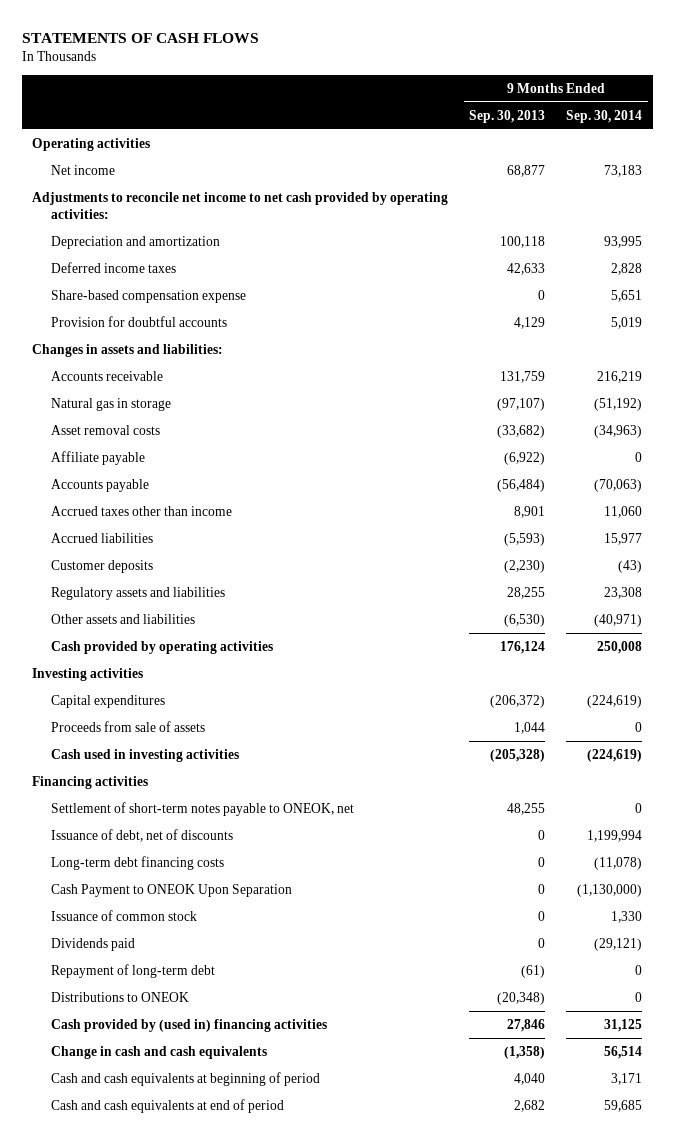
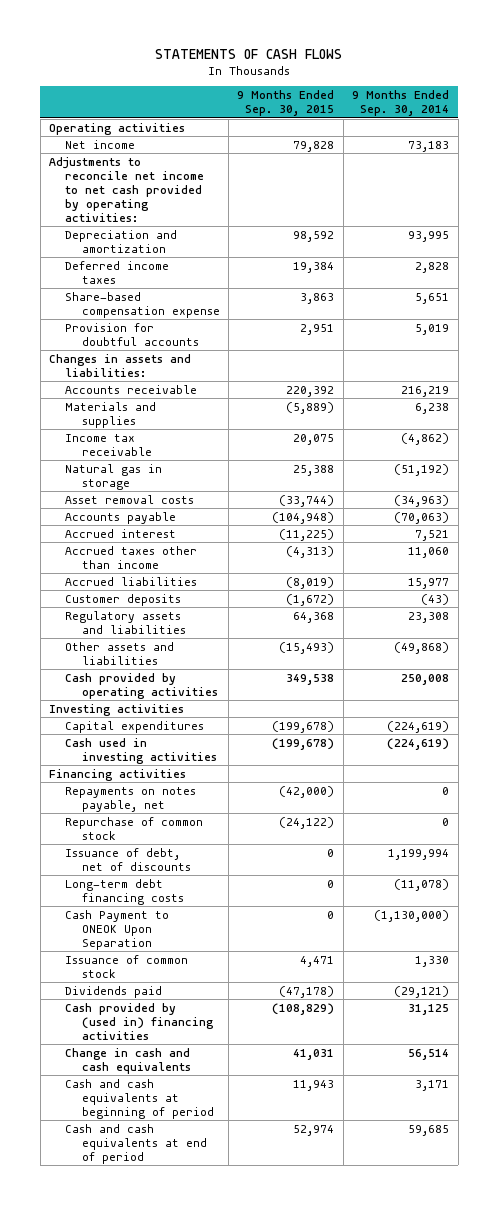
[469,109,546,123] Sep. 30, 2013 -> none
none -> [237,90,335,117] 9 Months Ended Sep. 30, 2015
none -> [65,401,157,428] Materials and supplies
none -> [65,433,152,456] Income tax receivable
[51,450,146,465] Affiliate payable -> none
none -> [65,528,177,538] Accrued interest
[594,613,643,627] (40,971) -> [394,641,450,654] (49,868)
[51,720,206,732] Proceeds from sale of assets -> none
[51,801,355,816] Settlement of short-term notes payable to ONEOK, net -> none
none -> [65,786,197,812] Repayments on notes payable, net
none -> [65,816,204,840] Repurchase of common stock
[51,963,216,978] Repayment of long-term debt -> none
[51,991,190,1002] Distributions to ONEOK -> none

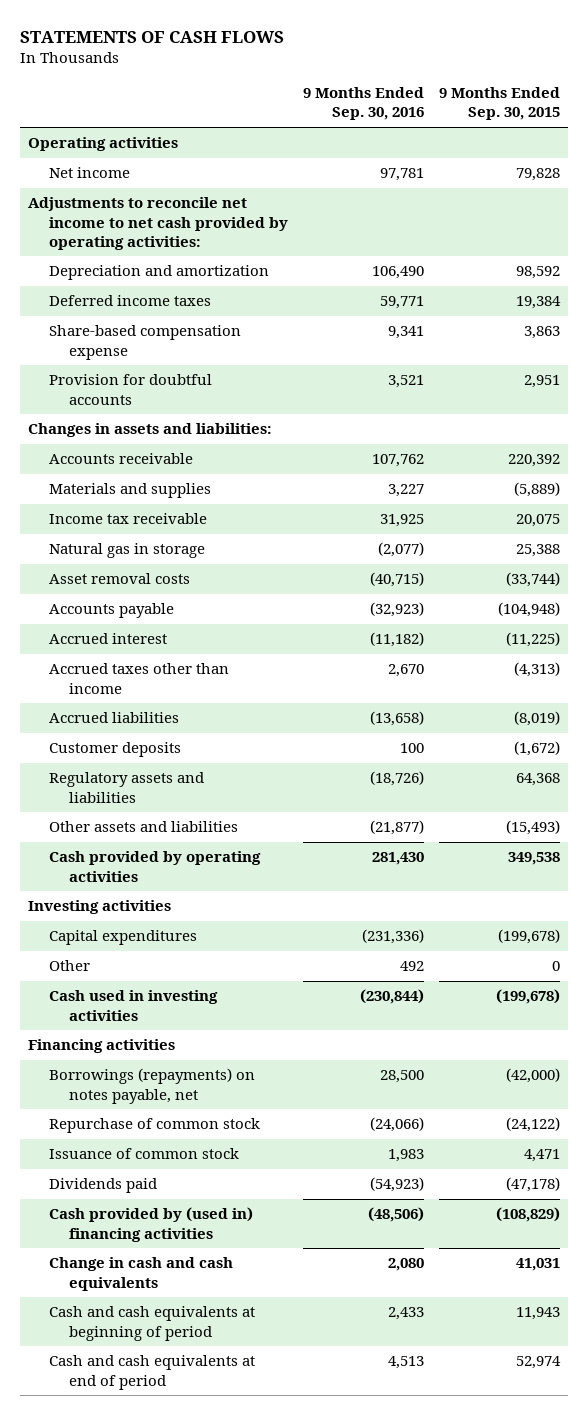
[352,90,450,117] 9 Months Ended Sep. 30, 2014 -> none
none -> [302,87,424,121] 9 Months Ended Sep. 30, 2016
none -> [48,960,90,972] Other
[65,786,197,812] Repayments on notes payable, net -> [48,1068,255,1104] Borrowings (repayments) on notes payable, net
[65,847,191,871] Issuance of debt, net of discounts -> none
[65,878,184,905] Long-term debt financing costs -> none
[65,909,170,950] Cash Payment to ONEOK Upon Separation -> none

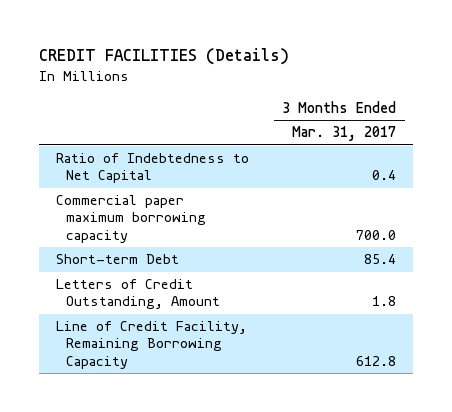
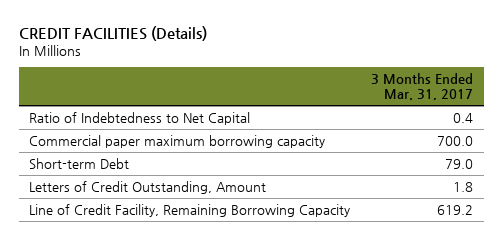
[364,254,397,265] 85.4 -> [445,158,474,169] 79.0
[356,355,397,366] 612.8 -> [437,204,474,215] 619.2

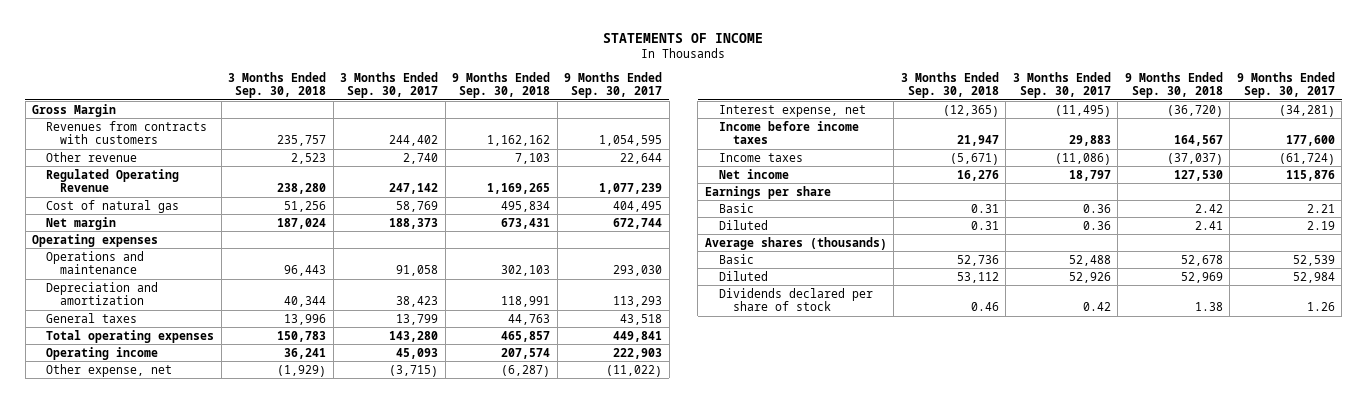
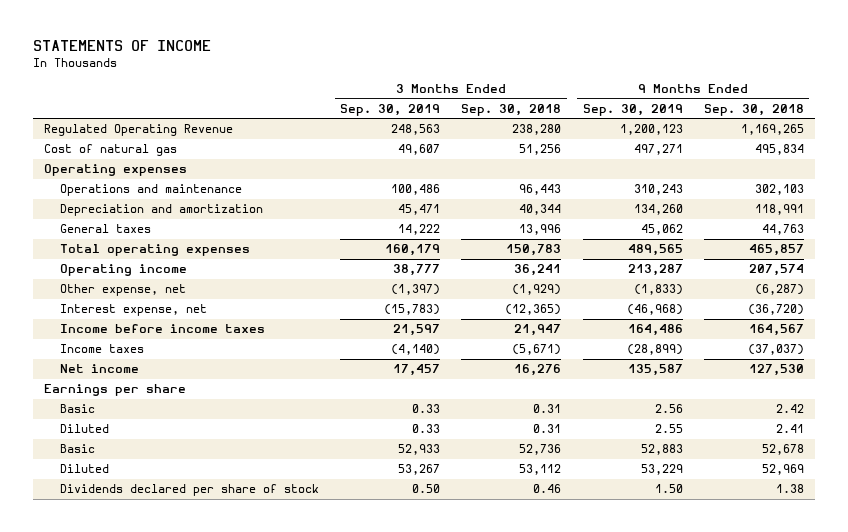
[340,71,439,99] 3 Months Ended Sep. 30, 2017 -> none
[564,71,663,99] 9 Months Ended Sep. 30, 2017 -> none
none -> [339,103,440,116] Sep. 30, 2019
none -> [582,103,683,116] Sep. 30, 2019
[32,103,117,117] Gross Margin -> none
[46,120,208,145] Revenues from contracts with customers -> none
[46,151,138,162] Other revenue -> none
[46,216,117,230] Net margin -> none
[704,236,887,250] Average shares (thousands) -> none

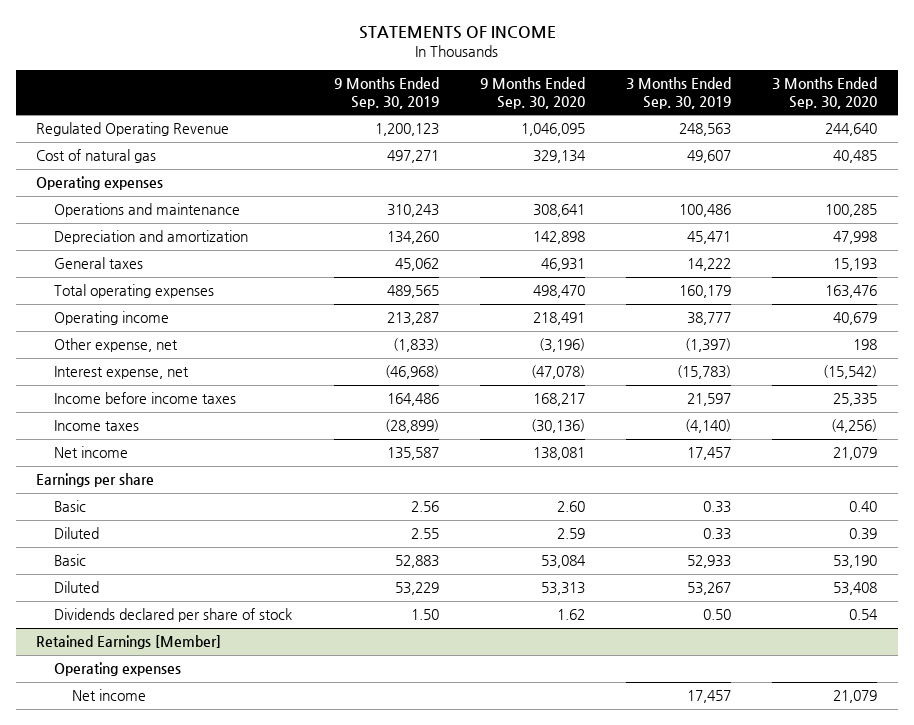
[461,103,562,116] Sep. 30, 2018 -> none
[703,103,804,116] Sep. 30, 2018 -> none
none -> [479,77,585,109] 9 Months Ended Sep. 30, 2020
none -> [772,77,878,109] 3 Months Ended Sep. 30, 2020
none -> [36,635,222,650] Retained Earnings [Member]
none -> [54,662,182,677] Operating expenses
none -> [72,689,147,702] Net income

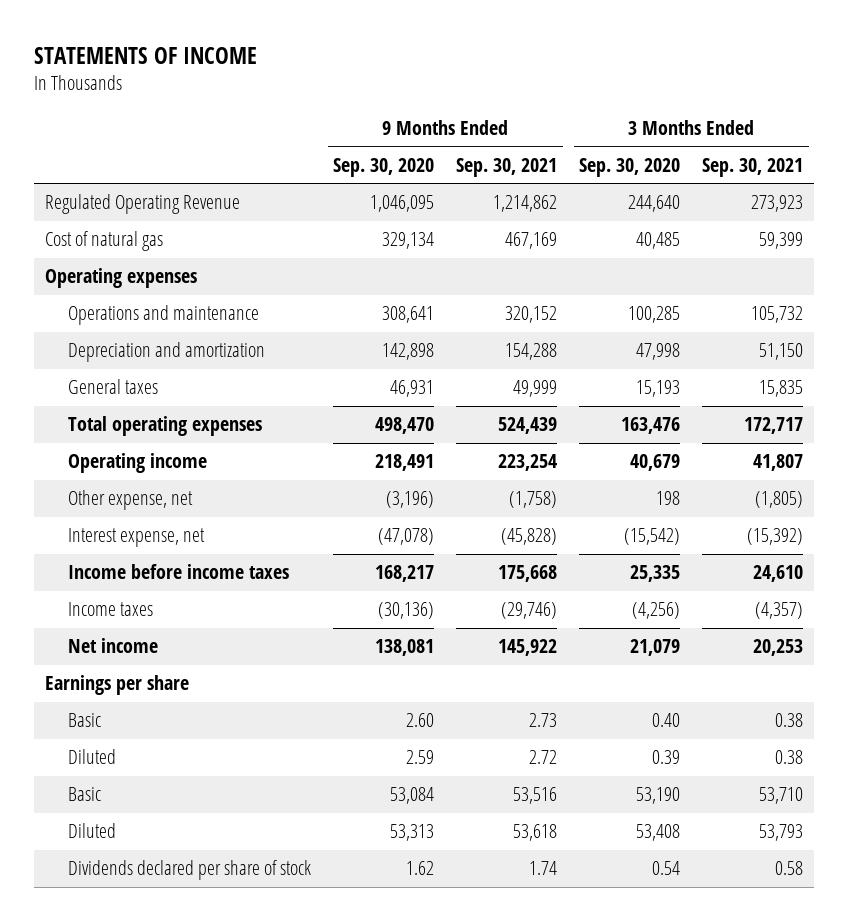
[333,77,439,109] 9 Months Ended Sep. 30, 2019 -> none
[626,77,732,109] 3 Months Ended Sep. 30, 2019 -> none
none -> [456,157,558,177] Sep. 30, 2021
none -> [702,157,804,177] Sep. 30, 2021
[36,635,222,650] Retained Earnings [Member] -> none
[54,662,182,677] Operating expenses -> none
[72,689,147,702] Net income -> none

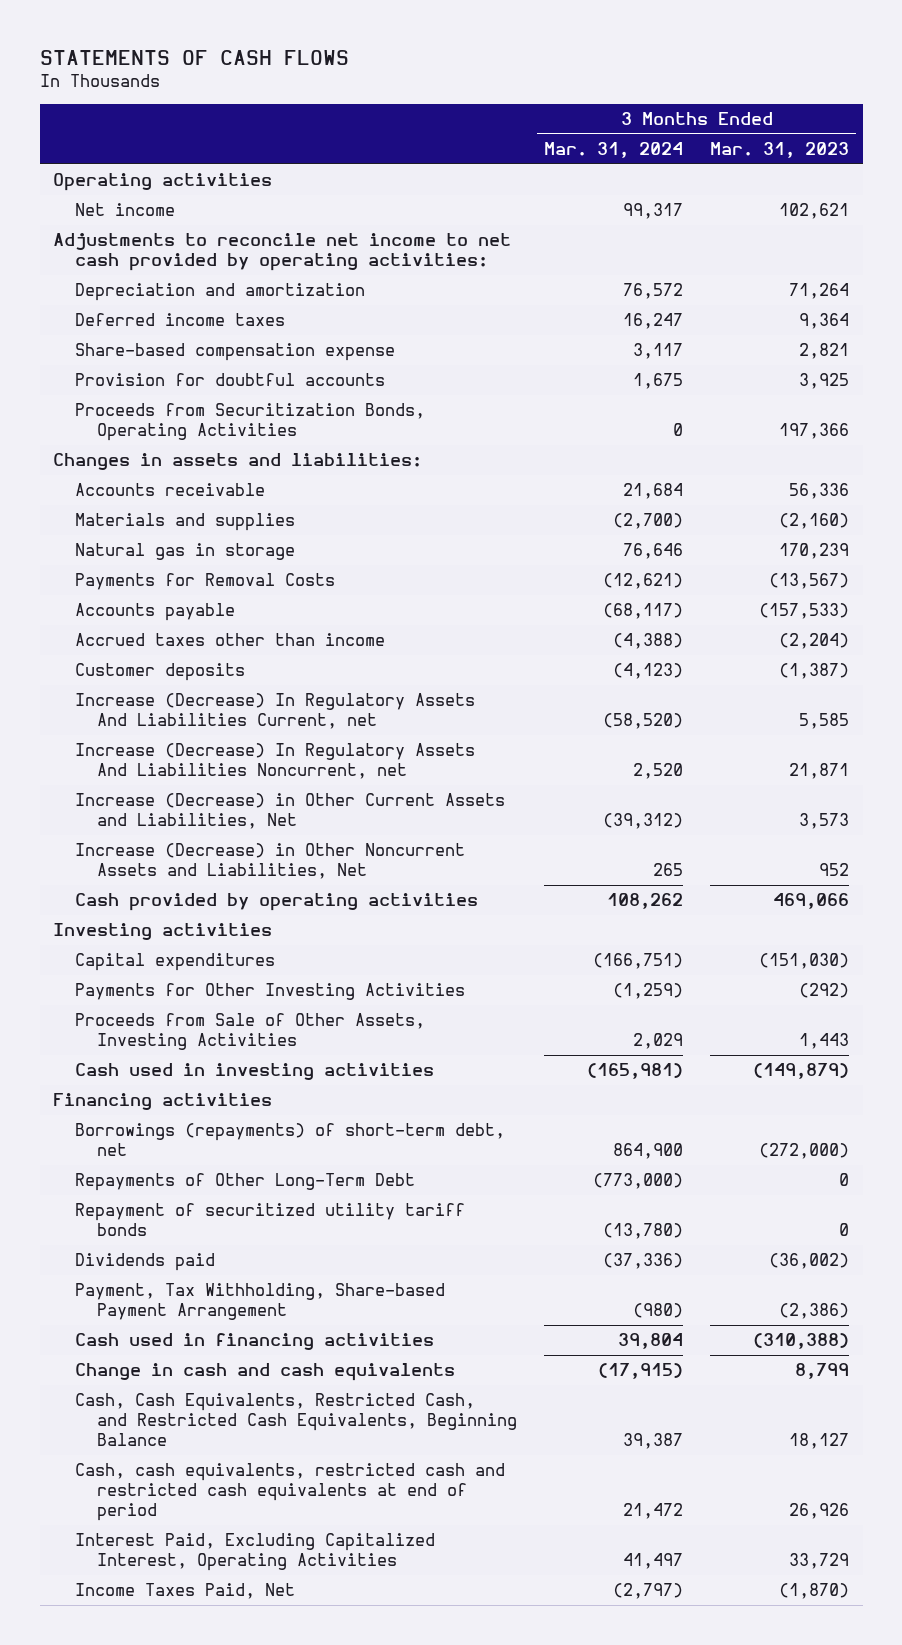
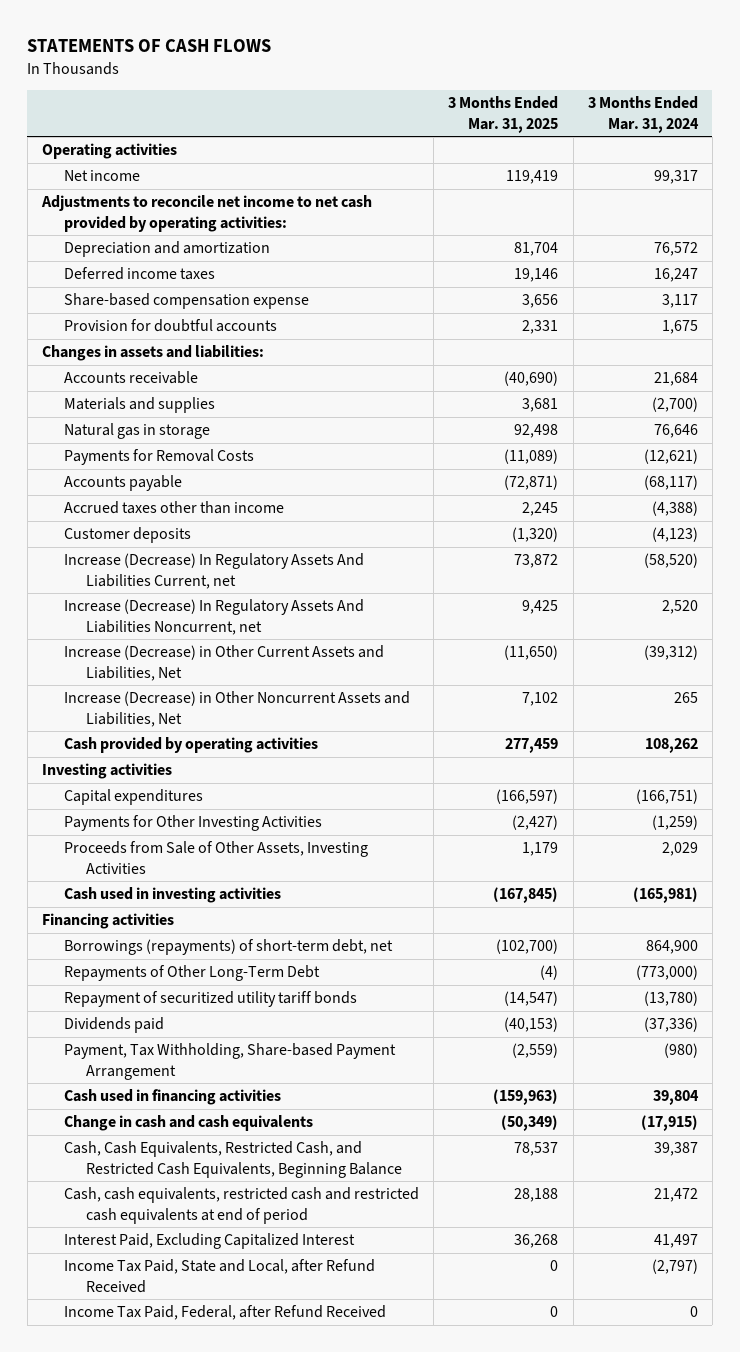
[710,142,850,159] Mar. 31, 2023 -> none
none -> [448,95,559,133] 3 Months Ended Mar. 31, 2025
[75,403,426,442] Proceeds from Securitization Bonds, Operating Activities -> none
[75,1533,436,1572] Interest Paid, Excluding Capitalized Interest, Operating Activities -> [64,1233,356,1250] Interest Paid, Excluding Capitalized Interest
[75,1583,296,1600] Income Taxes Paid, Net -> [64,1259,376,1293] Income Tax Paid, State and Local, after Refund Received
none -> [64,1305,387,1321] Income Tax Paid, Federal, after Refund Received

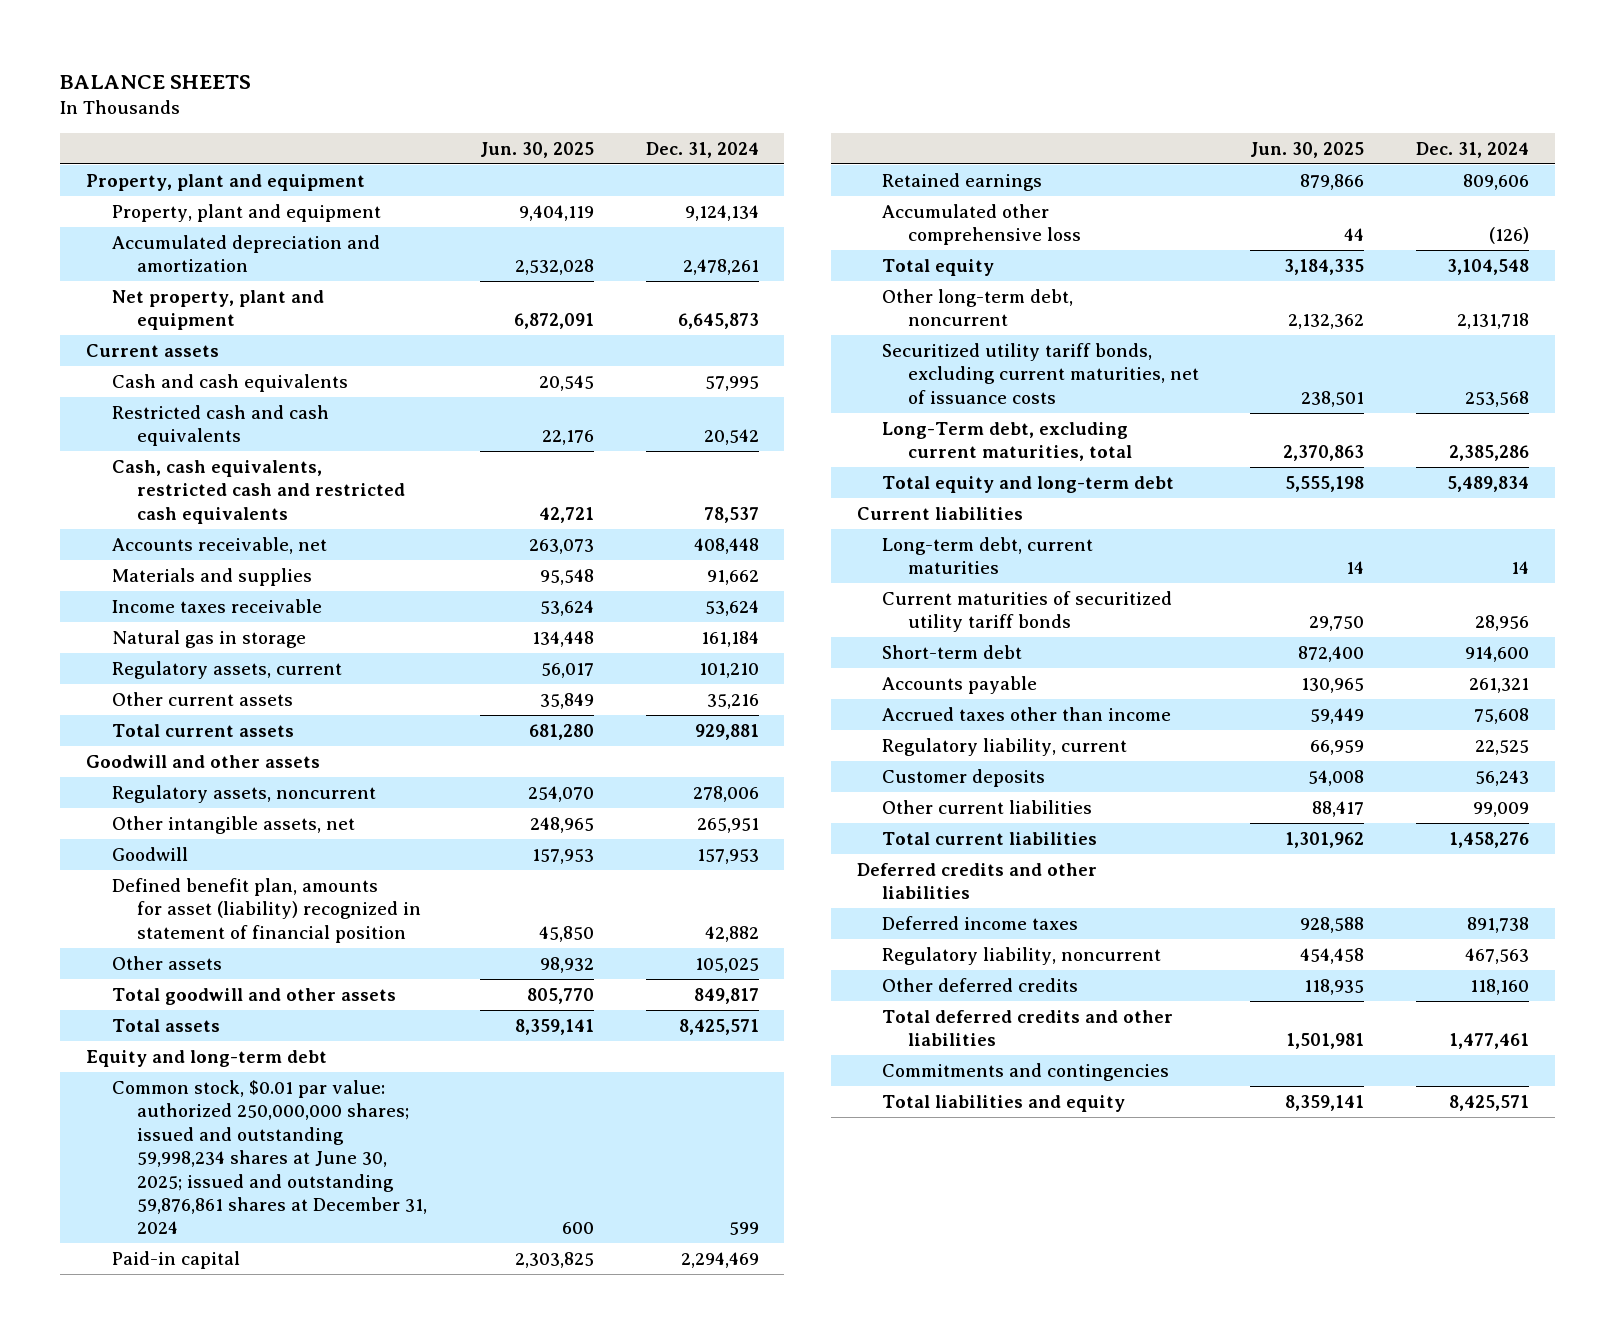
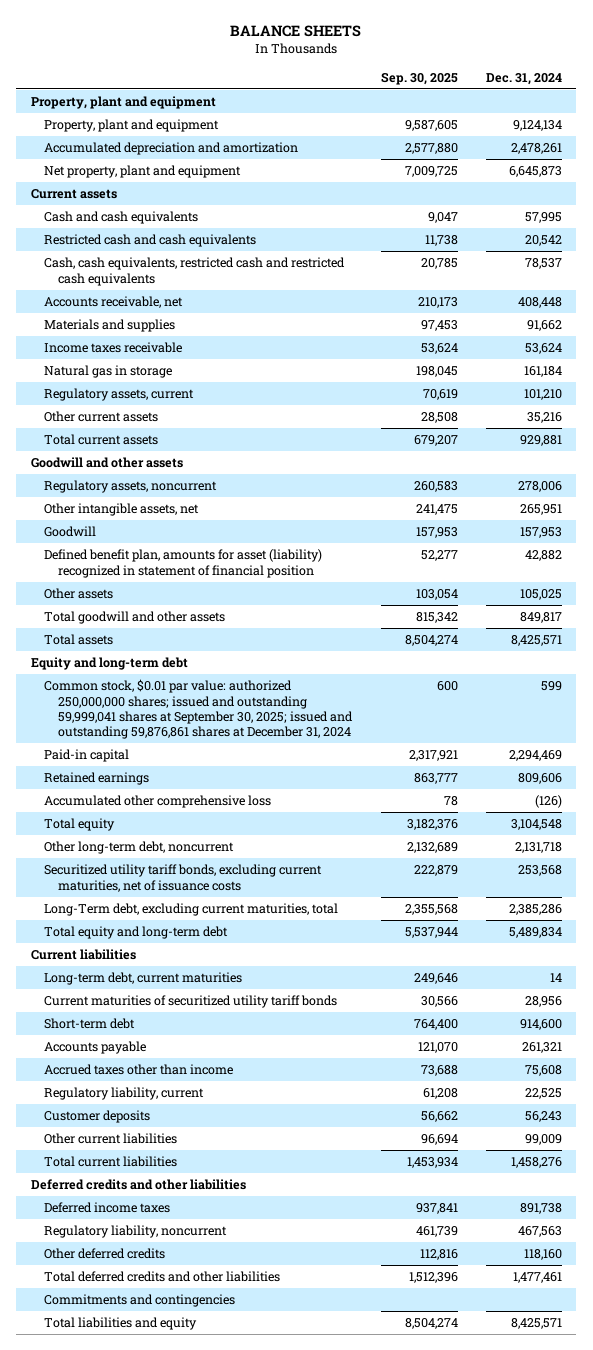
[479,141,594,158] Jun. 30, 2025 -> none
none -> [380,71,458,85] Sep. 30, 2025
[111,1079,428,1235] Common stock, $0.01 par value: authorized 250,000,000 shares; issued and outstanding 59,998,234 shares at June 30, 2025; issued and outstanding 59,876,861 shares at December 31, 2024 -> [44,679,354,740] Common stock, $0.01 par value: authorized 250,000,000 shares; issued and outstanding 59,999,041 shares at September 30, 2025; issued and outstanding 59,876,861 shares at December 31, 2024

